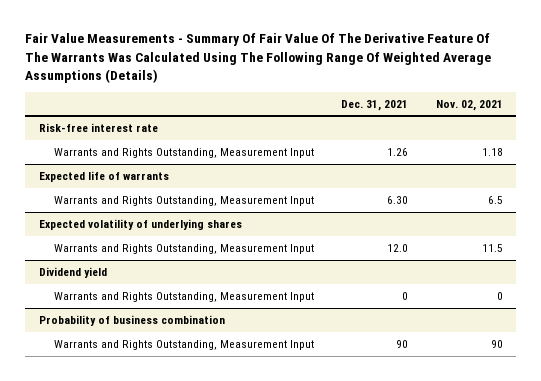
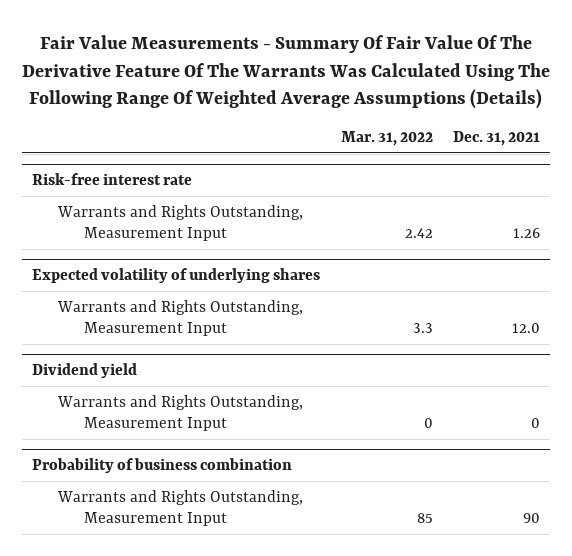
[435,99,503,111] Nov. 02, 2021 -> none
none -> [340,131,433,147] Mar. 31, 2022
[38,170,169,182] Expected life of warrants -> none
[54,195,315,206] Warrants and Rights Outstanding, Measurement Input -> none

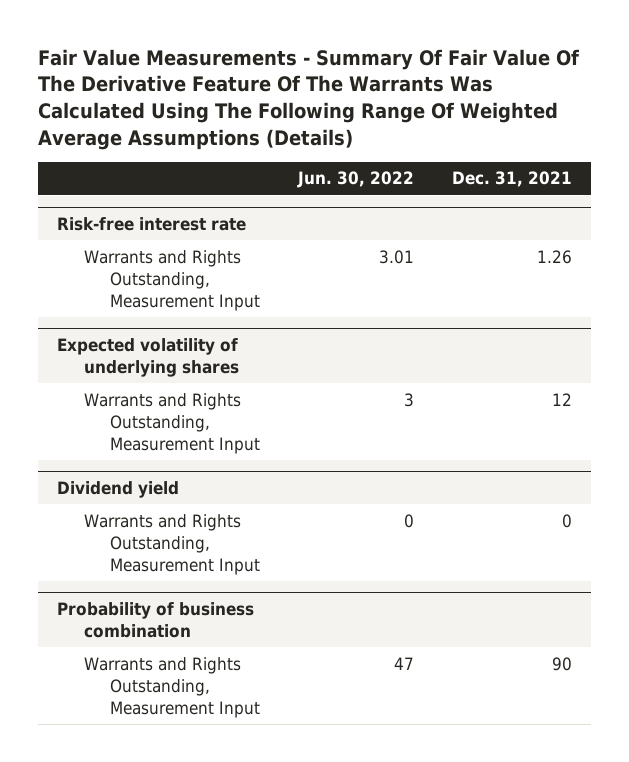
[340,131,433,147] Mar. 31, 2022 -> none
none -> [297,171,415,189] Jun. 30, 2022
[512,323,541,334] 12.0 -> [552,392,573,406] 12

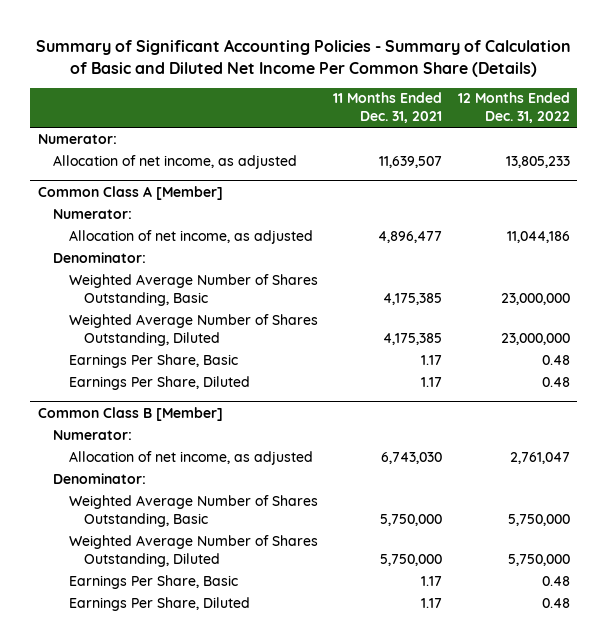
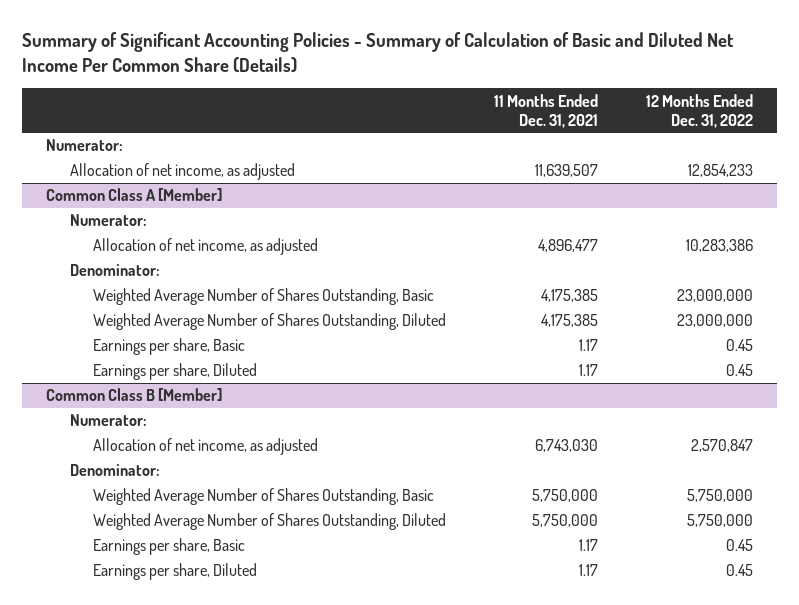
[505,155,570,168] 13,805,233 -> [688,164,754,178] 12,854,233
[506,230,570,243] 11,044,186 -> [686,239,754,253] 10,283,386
[68,353,238,368] Earnings Per Share, Basic -> [93,338,246,356] Earnings per share, Basic
[541,354,570,365] 0.48 -> [726,339,754,352] 0.45
[68,375,250,390] Earnings Per Share, Diluted -> [93,363,258,381] Earnings per share, Diluted
[541,376,570,387] 0.48 -> [726,364,754,377] 0.45
[509,451,570,464] 2,761,047 -> [691,439,754,453] 2,570,847
[68,574,238,589] Earnings Per Share, Basic -> [93,538,246,556] Earnings per share, Basic
[541,575,570,586] 0.48 -> [726,539,754,552] 0.45
[68,596,250,611] Earnings Per Share, Diluted -> [93,563,258,581] Earnings per share, Diluted
[541,597,570,608] 0.48 -> [726,564,754,577] 0.45

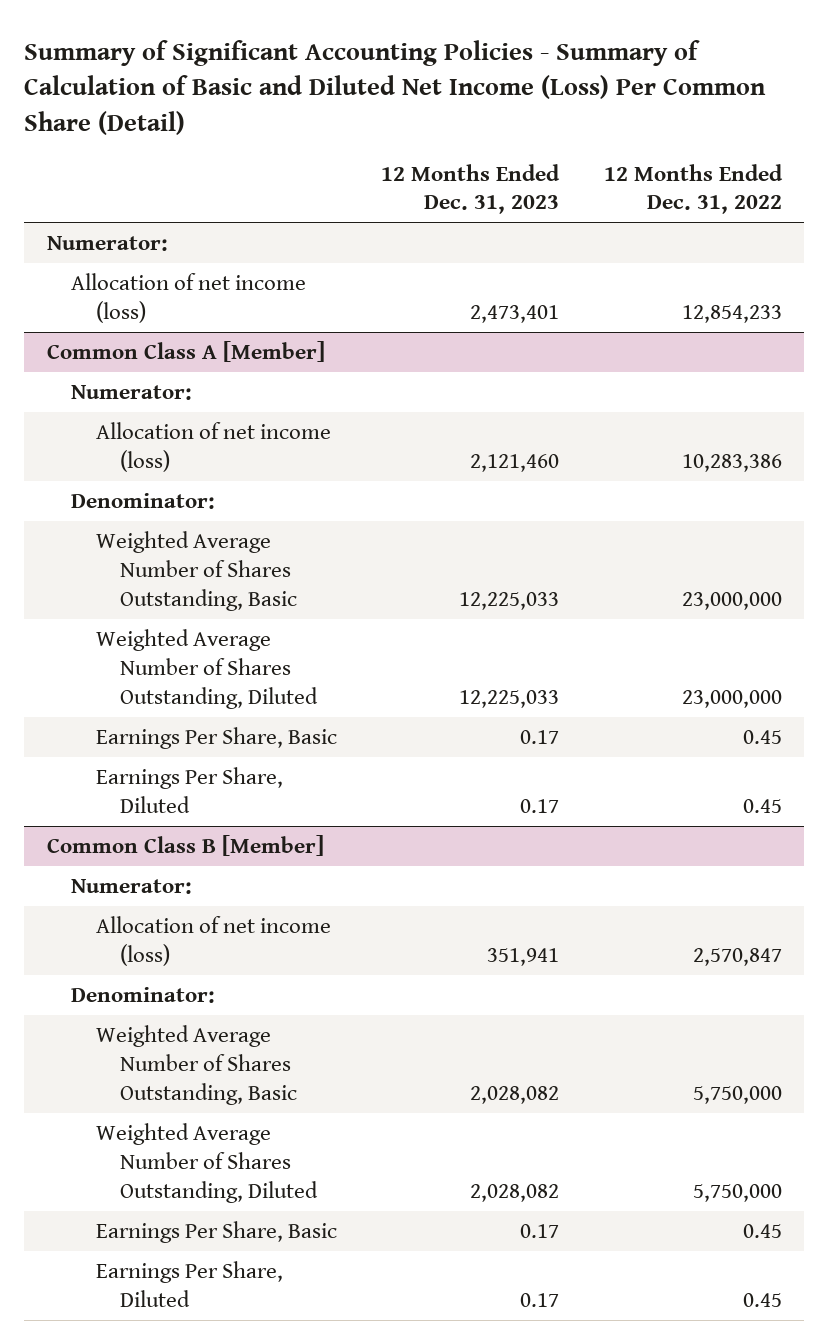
[21,31,734,74] Summary of Significant Accounting Policies - Summary of Calculation of Basic and Diluted Net Income Per Common Share (Details) -> [24,39,767,135] Summary of Significant Accounting Policies - Summary of Calculation of Basic and Diluted Net Income (Loss) Per Common Share (Detail)
[494,93,599,128] 11 Months Ended Dec. 31, 2021 -> none
none -> [381,163,561,215] 12 Months Ended Dec. 31, 2023
[69,163,295,181] Allocation of net income, as adjusted -> [71,273,307,324] Allocation of net income (loss)
[93,238,319,256] Allocation of net income, as adjusted -> [95,422,331,473] Allocation of net income (loss)
[93,338,246,356] Earnings per share, Basic -> [95,727,337,750] Earnings Per Share, Basic
[93,363,258,381] Earnings per share, Diluted -> [95,767,283,814] Earnings Per Share, Diluted
[93,438,319,456] Allocation of net income, as adjusted -> [95,916,331,967] Allocation of net income (loss)
[93,538,246,556] Earnings per share, Basic -> [95,1221,337,1244] Earnings Per Share, Basic
[93,563,258,581] Earnings per share, Diluted -> [95,1261,283,1308] Earnings Per Share, Diluted

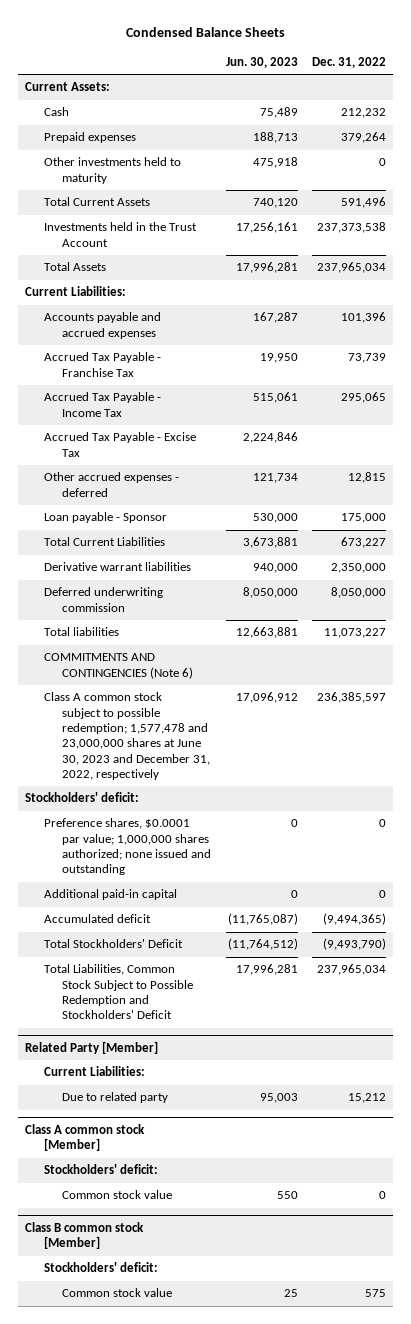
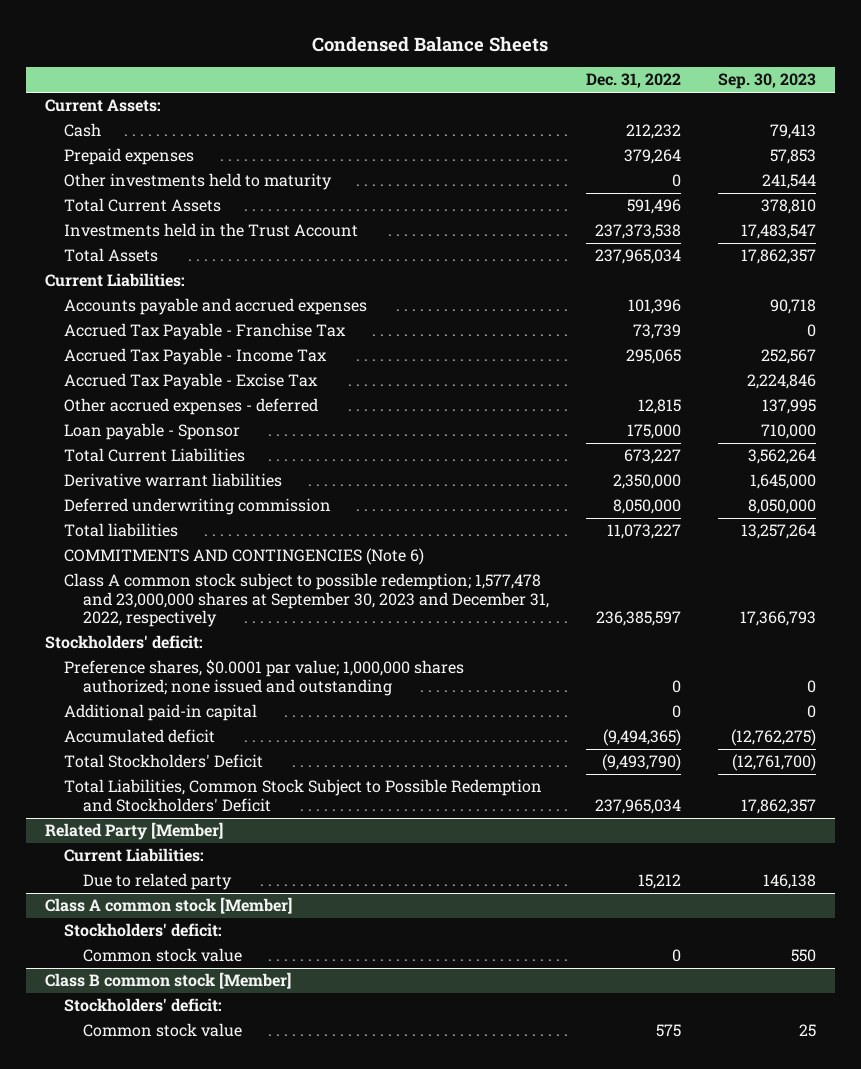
[225,57,298,69] Jun. 30, 2023 -> none
none -> [718,73,817,90] Sep. 30, 2023
[43,692,211,780] Class A common stock subject to possible redemption; 1,577,478 and 23,000,000 shares at June 30, 2023 and December 31, 2022, respectively -> [63,573,550,628] Class A common stock subject to possible redemption; 1,577,478 and 23,000,000 shares at September 30, 2023 and December 31, 2022, respectively

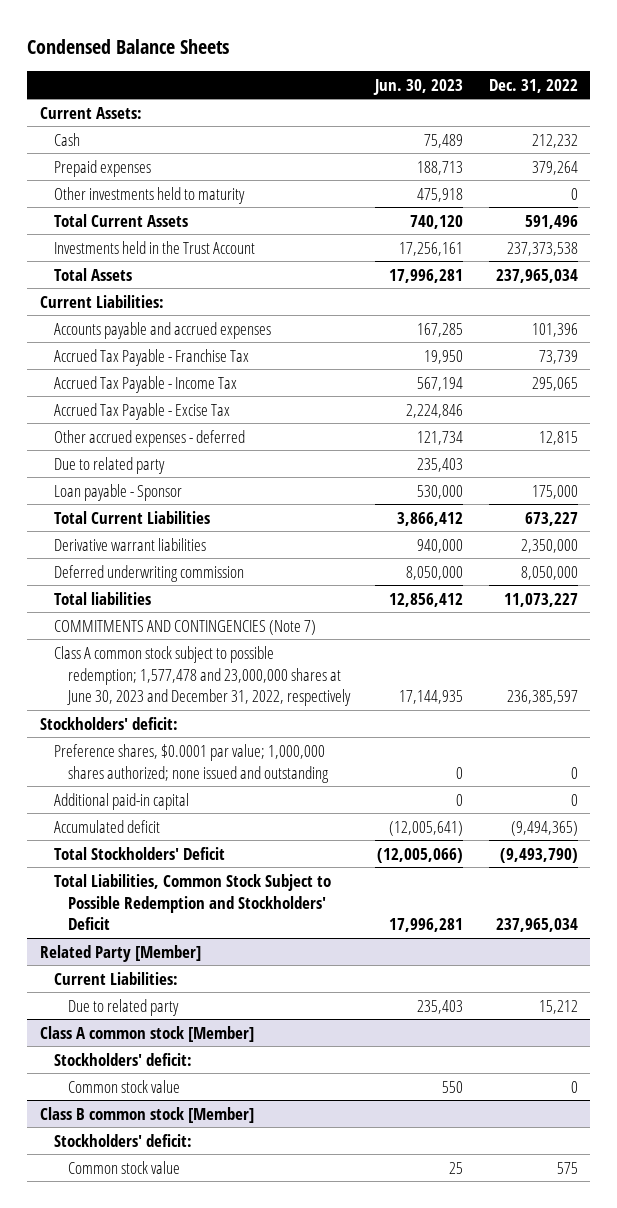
[718,73,817,90] Sep. 30, 2023 -> none
none -> [373,78,464,95] Jun. 30, 2023
none -> [54,456,166,474] Due to related party
[63,548,424,566] COMMITMENTS AND CONTINGENCIES (Note 6) -> [54,619,317,635] COMMITMENTS AND CONTINGENCIES (Note 7)
[63,573,550,628] Class A common stock subject to possible redemption; 1,577,478 and 23,000,000 shares at September 30, 2023 and December 31, 2022, respectively -> [54,645,352,707] Class A common stock subject to possible redemption; 1,577,478 and 23,000,000 shares at June 30, 2023 and December 31, 2022, respectively

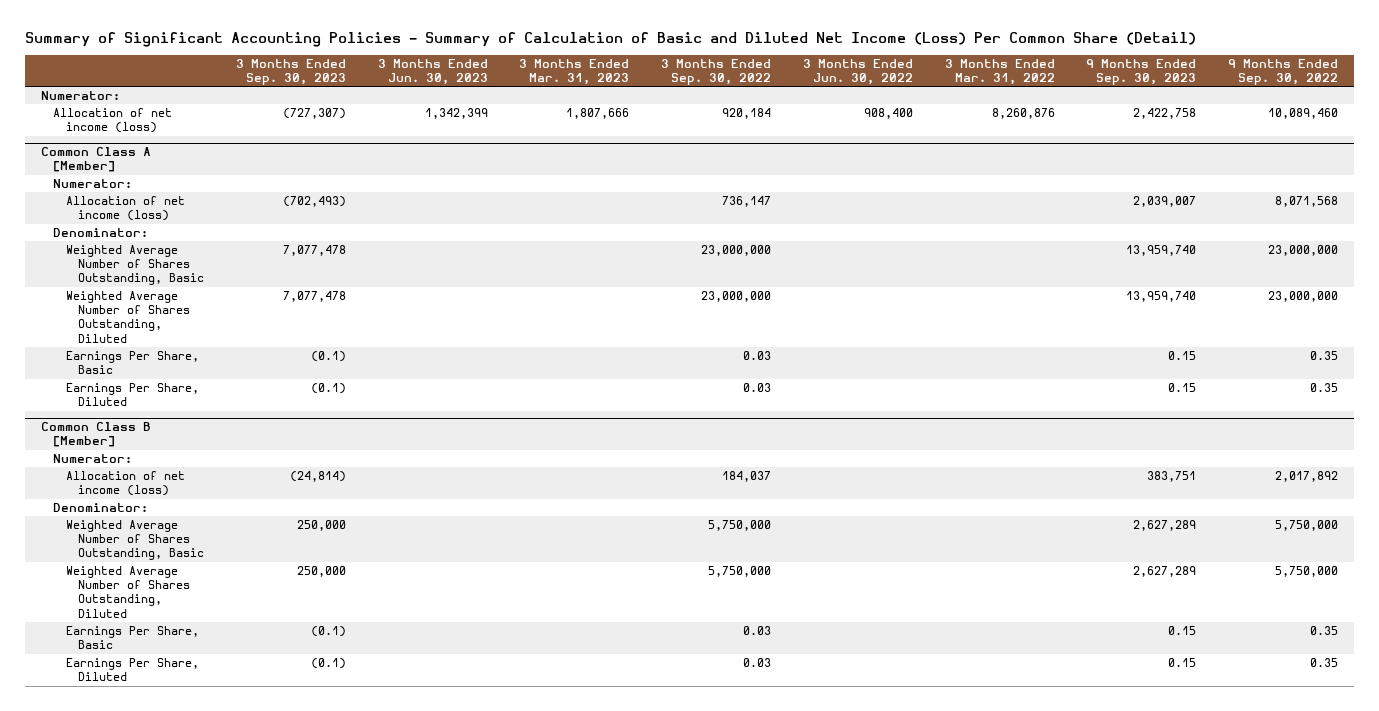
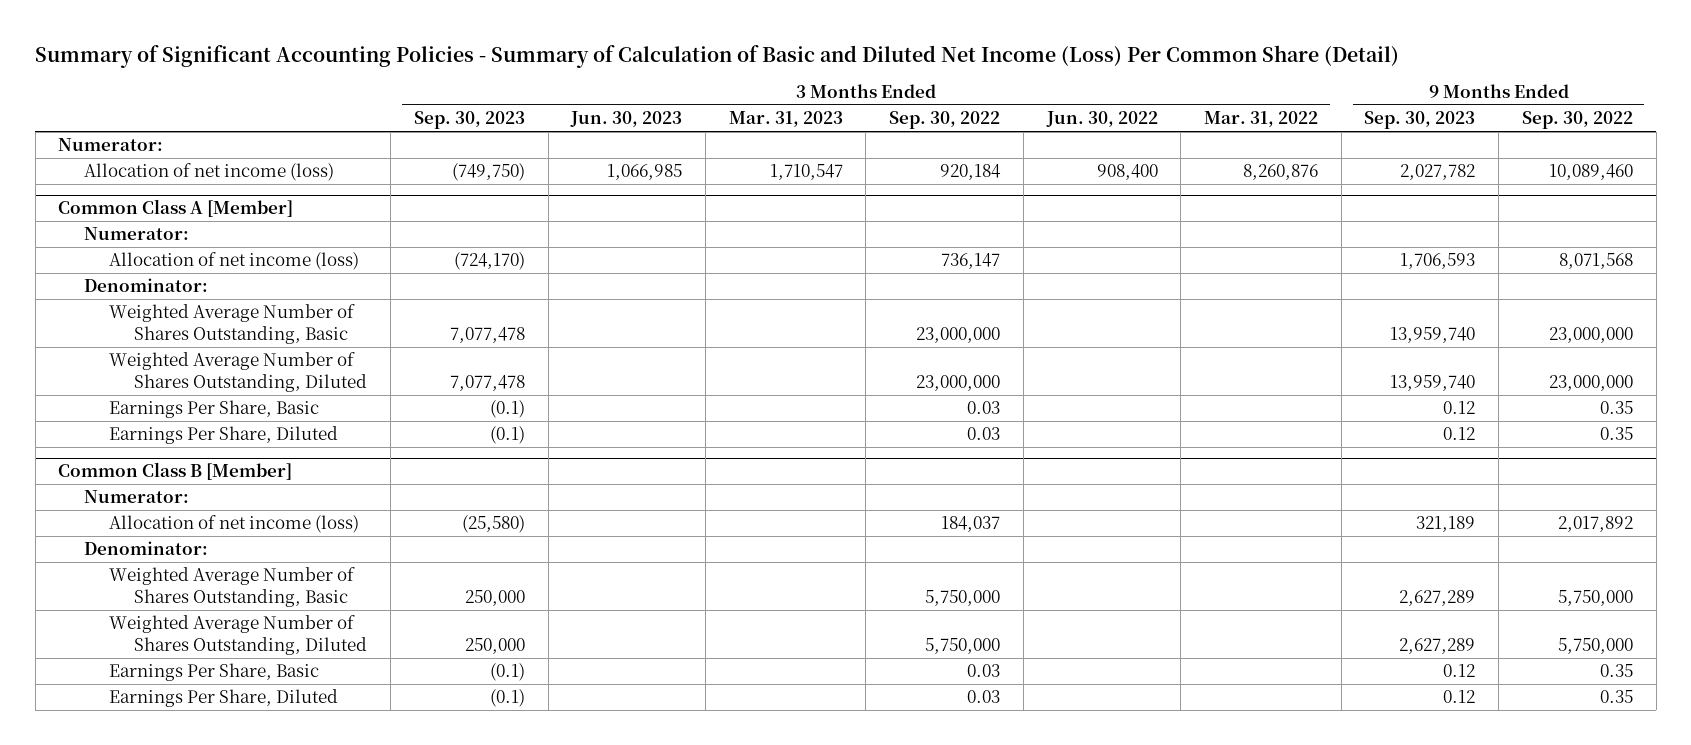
[283,108,347,120] (727,307) -> [451,163,525,182] (749,750)
[424,108,488,120] 1,342,399 -> [607,164,683,181] 1,066,985
[566,108,630,120] 1,807,666 -> [769,164,843,181] 1,710,547
[1133,108,1197,120] 2,422,758 -> [1400,164,1476,181] 2,027,782
[283,196,347,208] (702,493) -> [453,252,525,271] (724,170)
[1133,196,1197,208] 2,039,007 -> [1400,253,1476,270] 1,706,593
[1168,351,1197,361] 0.15 -> [1443,401,1476,415] 0.12
[1168,383,1197,393] 0.15 -> [1443,427,1476,441] 0.12
[290,471,347,483] (24,814) -> [461,515,525,534] (25,580)
[1147,471,1197,483] 383,751 -> [1416,516,1476,533] 321,189
[1168,626,1197,636] 0.15 -> [1443,664,1476,678] 0.12
[1168,658,1197,668] 0.15 -> [1443,690,1476,704] 0.12

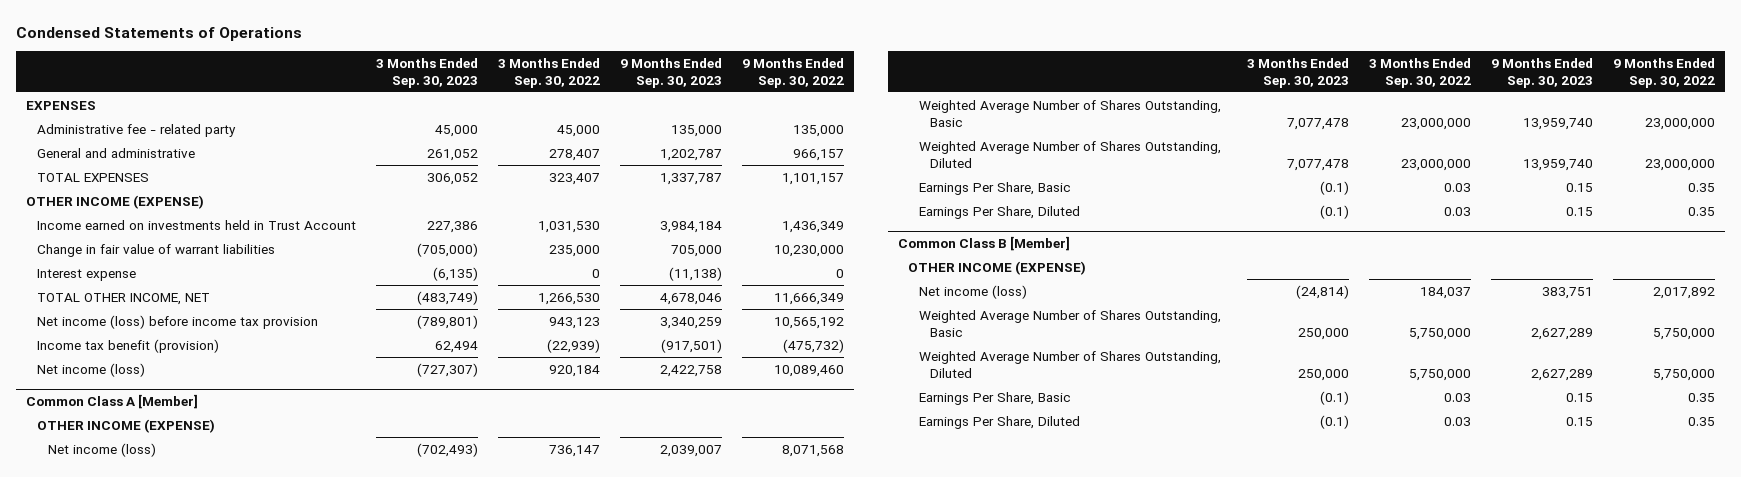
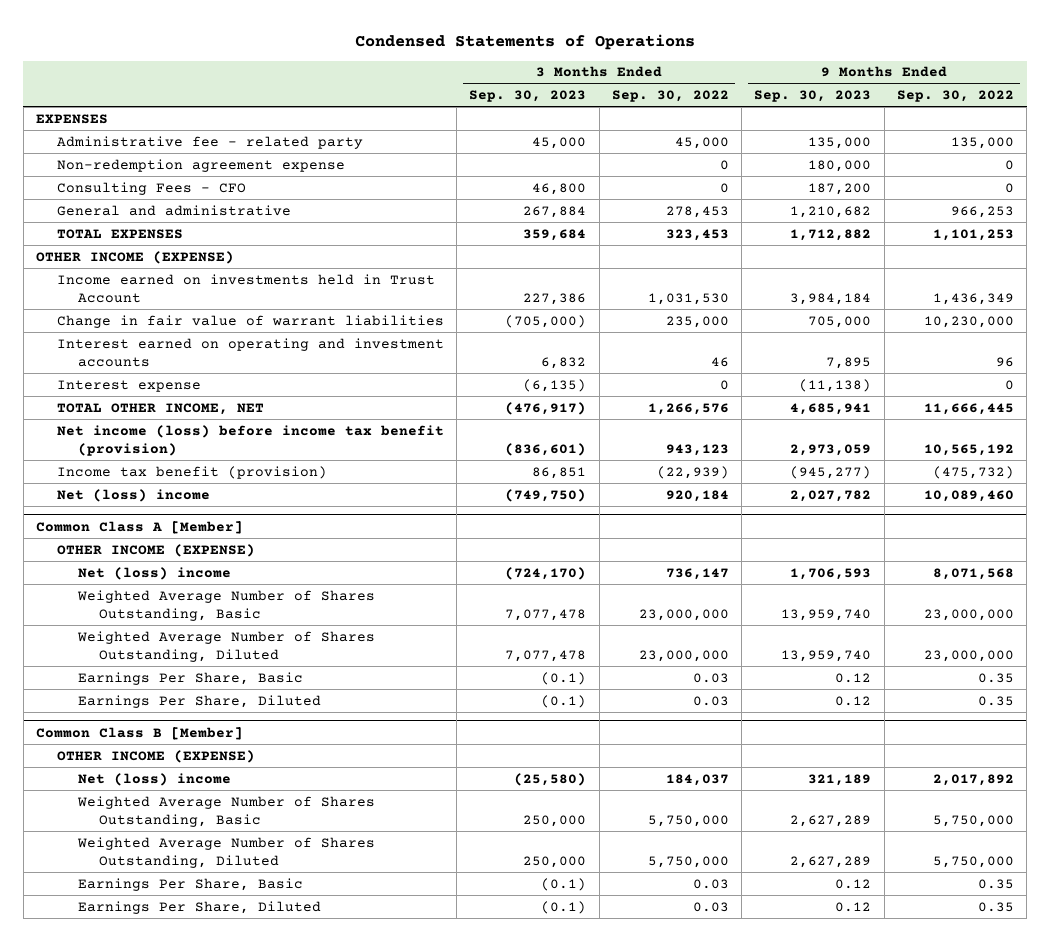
none -> [56,158,345,172] Non-redemption agreement expense
none -> [56,181,246,195] Consulting Fees - CFO
[427,148,479,161] 261,052 -> [523,205,587,218] 267,884
[548,148,600,161] 278,407 -> [665,205,729,218] 278,453
[659,148,722,161] 1,202,787 -> [790,205,872,218] 1,210,682
[792,148,844,161] 966,157 -> [950,205,1014,218] 966,253
[427,172,479,185] 306,052 -> [523,228,587,241] 359,684
[548,172,600,185] 323,407 -> [665,228,729,241] 323,453
[659,172,722,185] 1,337,787 -> [790,228,872,241] 1,712,882
[781,172,844,185] 1,101,157 -> [932,228,1014,241] 1,101,253
none -> [56,337,444,367] Interest earned on operating and investment accounts
[417,290,479,305] (483,749) -> [505,401,587,415] (476,917)
[537,292,600,305] 1,266,530 -> [647,402,729,415] 1,266,576
[659,292,722,305] 4,678,046 -> [790,402,872,415] 4,685,941
[773,292,844,305] 11,666,349 -> [923,402,1014,415] 11,666,445
[37,314,319,329] Net income (loss) before income tax provision -> [56,424,444,456] Net income (loss) before income tax benefit (provision)
[417,314,479,329] (789,801) -> [505,442,587,456] (836,601)
[659,316,722,329] 3,340,259 -> [790,443,872,456] 2,973,059
[435,340,479,353] 62,494 -> [532,466,587,479] 86,851
[660,338,722,353] (917,501) -> [790,465,872,479] (945,277)
[37,362,146,377] Net income (loss) -> [56,488,210,502] Net (loss) income
[417,362,479,377] (727,307) -> [505,488,587,502] (749,750)
[659,364,722,377] 2,422,758 -> [790,489,872,502] 2,027,782
[48,442,157,457] Net income (loss) -> [77,566,231,580] Net (loss) income
[417,442,479,457] (702,493) -> [505,566,587,580] (724,170)
[659,444,722,457] 2,039,007 -> [790,567,872,580] 1,706,593
[1565,182,1593,192] 0.15 -> [835,672,872,683] 0.12
[1565,206,1593,216] 0.15 -> [835,695,872,706] 0.12
[919,284,1028,299] Net income (loss) -> [77,772,231,786] Net (loss) income
[1296,284,1350,299] (24,814) -> [514,772,587,786] (25,580)
[1541,286,1593,299] 383,751 -> [808,773,872,786] 321,189
[1565,392,1593,402] 0.15 -> [835,878,872,889] 0.12
[1565,416,1593,426] 0.15 -> [835,901,872,912] 0.12

